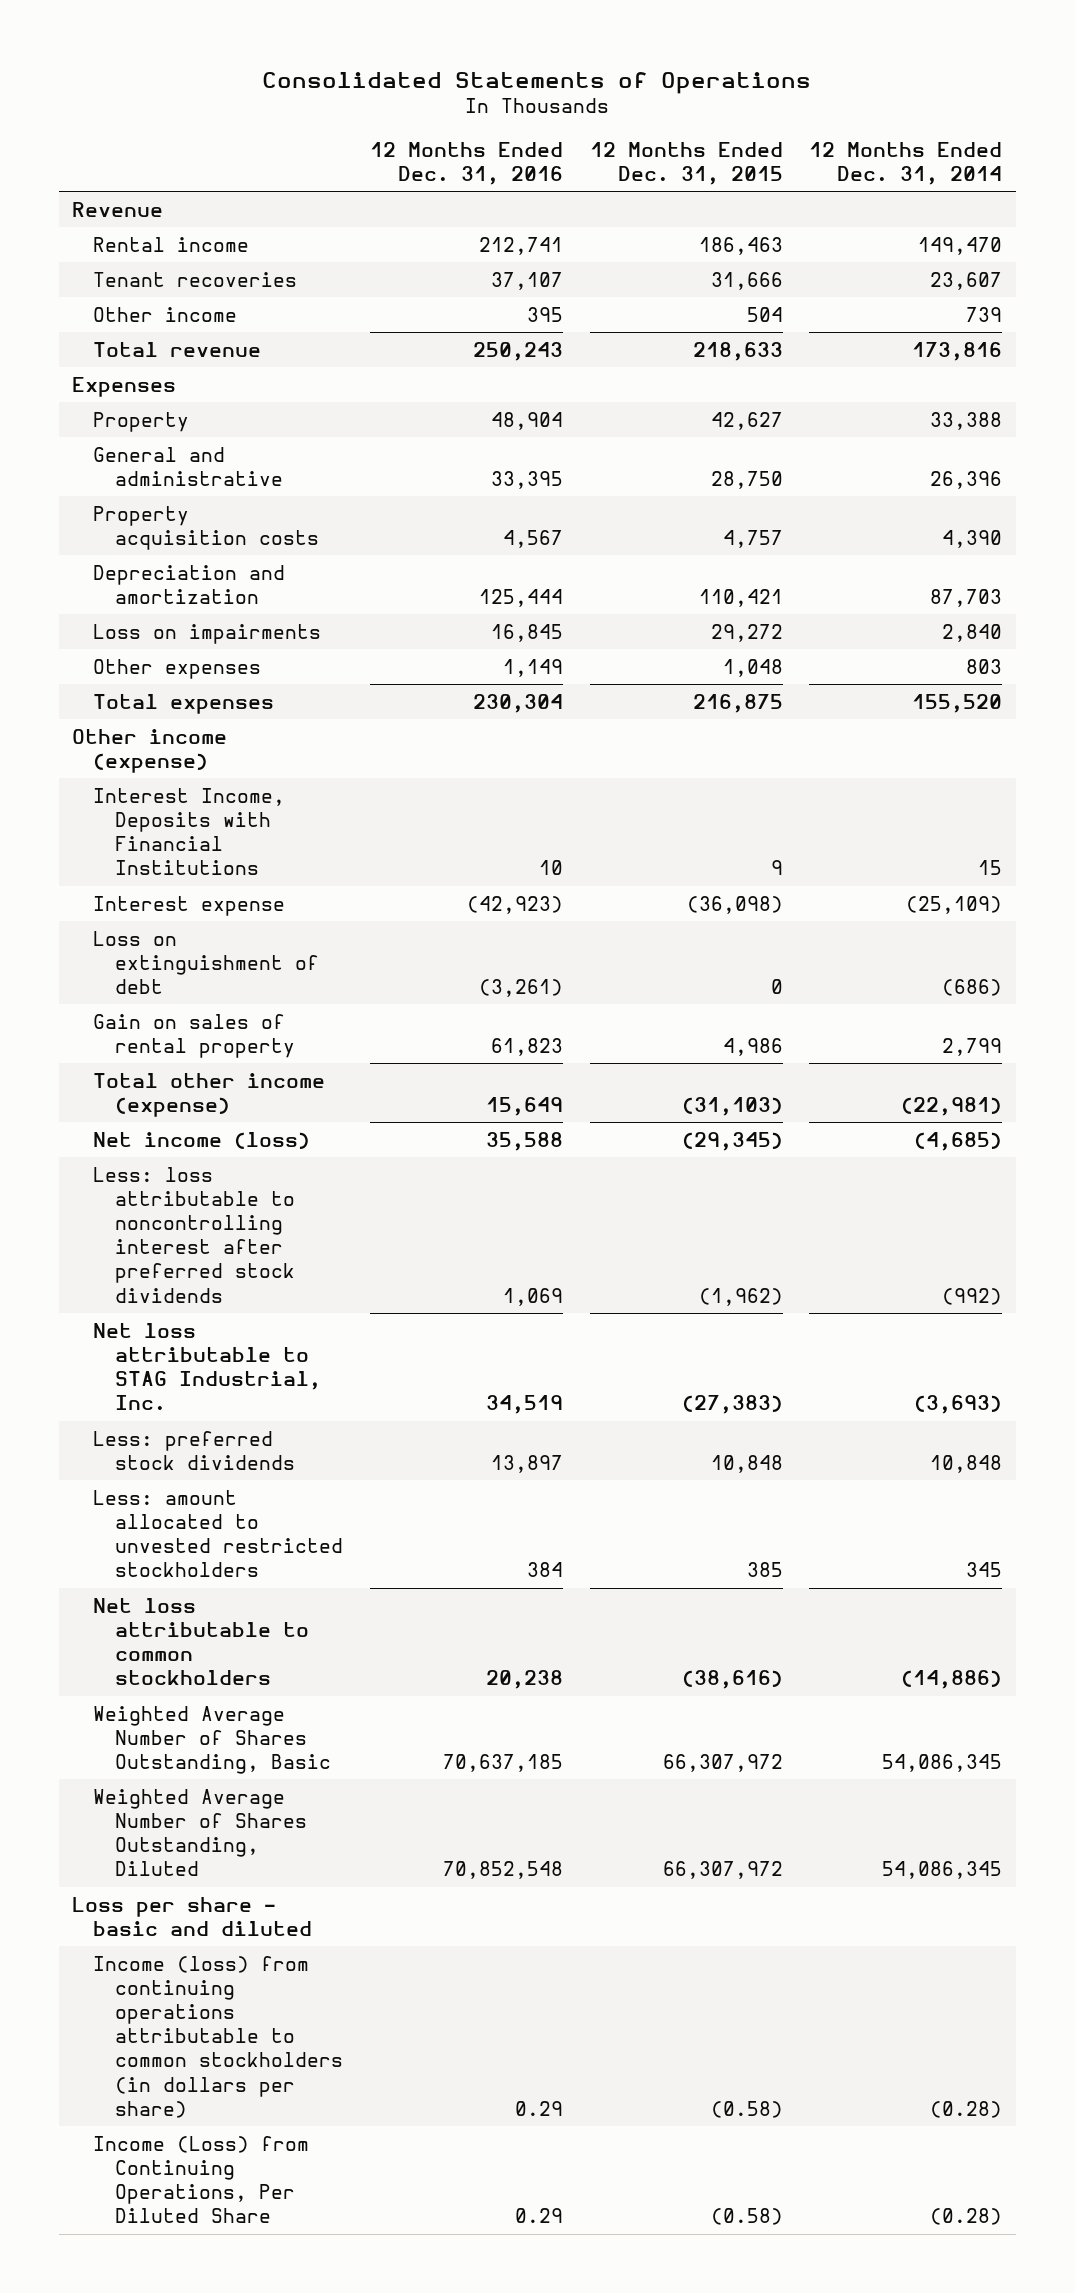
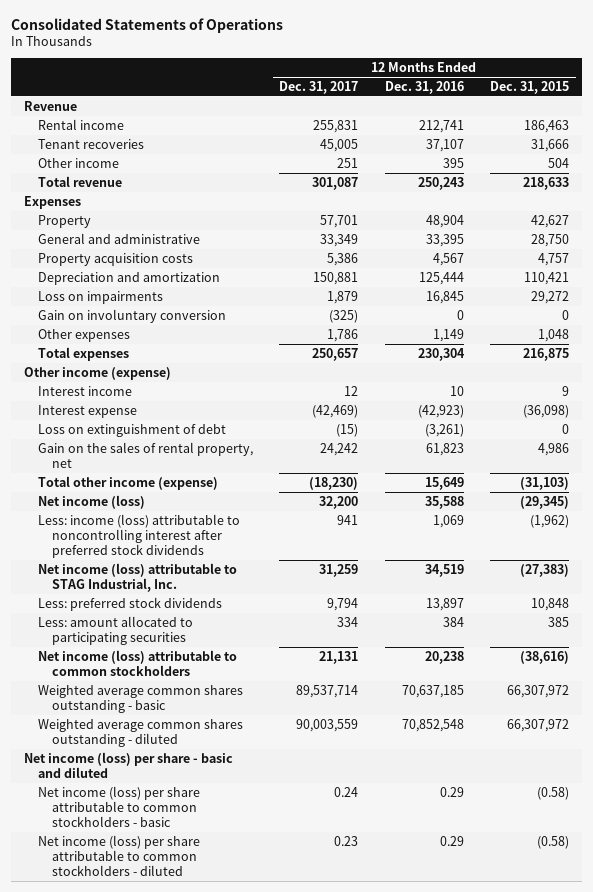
[809,141,1003,185] 12 Months Ended Dec. 31, 2014 -> none
none -> [279,80,359,94] Dec. 31, 2017
none -> [38,308,227,323] Gain on involuntary conversion
[93,787,286,876] Interest Income, Deposits with Financial Institutions -> [38,385,133,396] Interest income
[93,1013,295,1058] Gain on sales of rental property -> [38,441,254,469] Gain on the sales of rental property, net
[93,1166,295,1303] Less: loss attributable to noncontrolling interest after preferred stock dividends -> [38,513,241,559] Less: income (loss) attributable to noncontrolling interest after preferred stock dividends
[93,1322,321,1411] Net loss attributable to STAG Industrial, Inc. -> [38,562,238,593] Net income (loss) attributable to STAG Industrial, Inc.
[93,1489,343,1578] Less: amount allocated to unvested restricted stockholders -> [38,615,194,646] Less: amount allocated to participating securities
[93,1597,309,1686] Net loss attributable to common stockholders -> [38,649,238,677] Net income (loss) attributable to common stockholders
[93,1705,331,1775] Weighted Average Number of Shares Outstanding, Basic -> [38,684,244,714] Weighted average common shares outstanding - basic
[93,1788,307,1877] Weighted Average Number of Shares Outstanding, Diluted -> [38,718,244,748] Weighted average common shares outstanding - diluted
[72,1896,313,1936] Loss per share - basic and diluted -> [23,751,233,779] Net income (loss) per share - basic and diluted
[93,1955,343,2118] Income (loss) from continuing operations attributable to common stockholders (in dollars per share) -> [38,785,201,828] Net income (loss) per share attributable to common stockholders - basic
[93,2135,310,2224] Income (Loss) from Continuing Operations, Per Diluted Share -> [38,834,201,877] Net income (loss) per share attributable to common stockholders - diluted

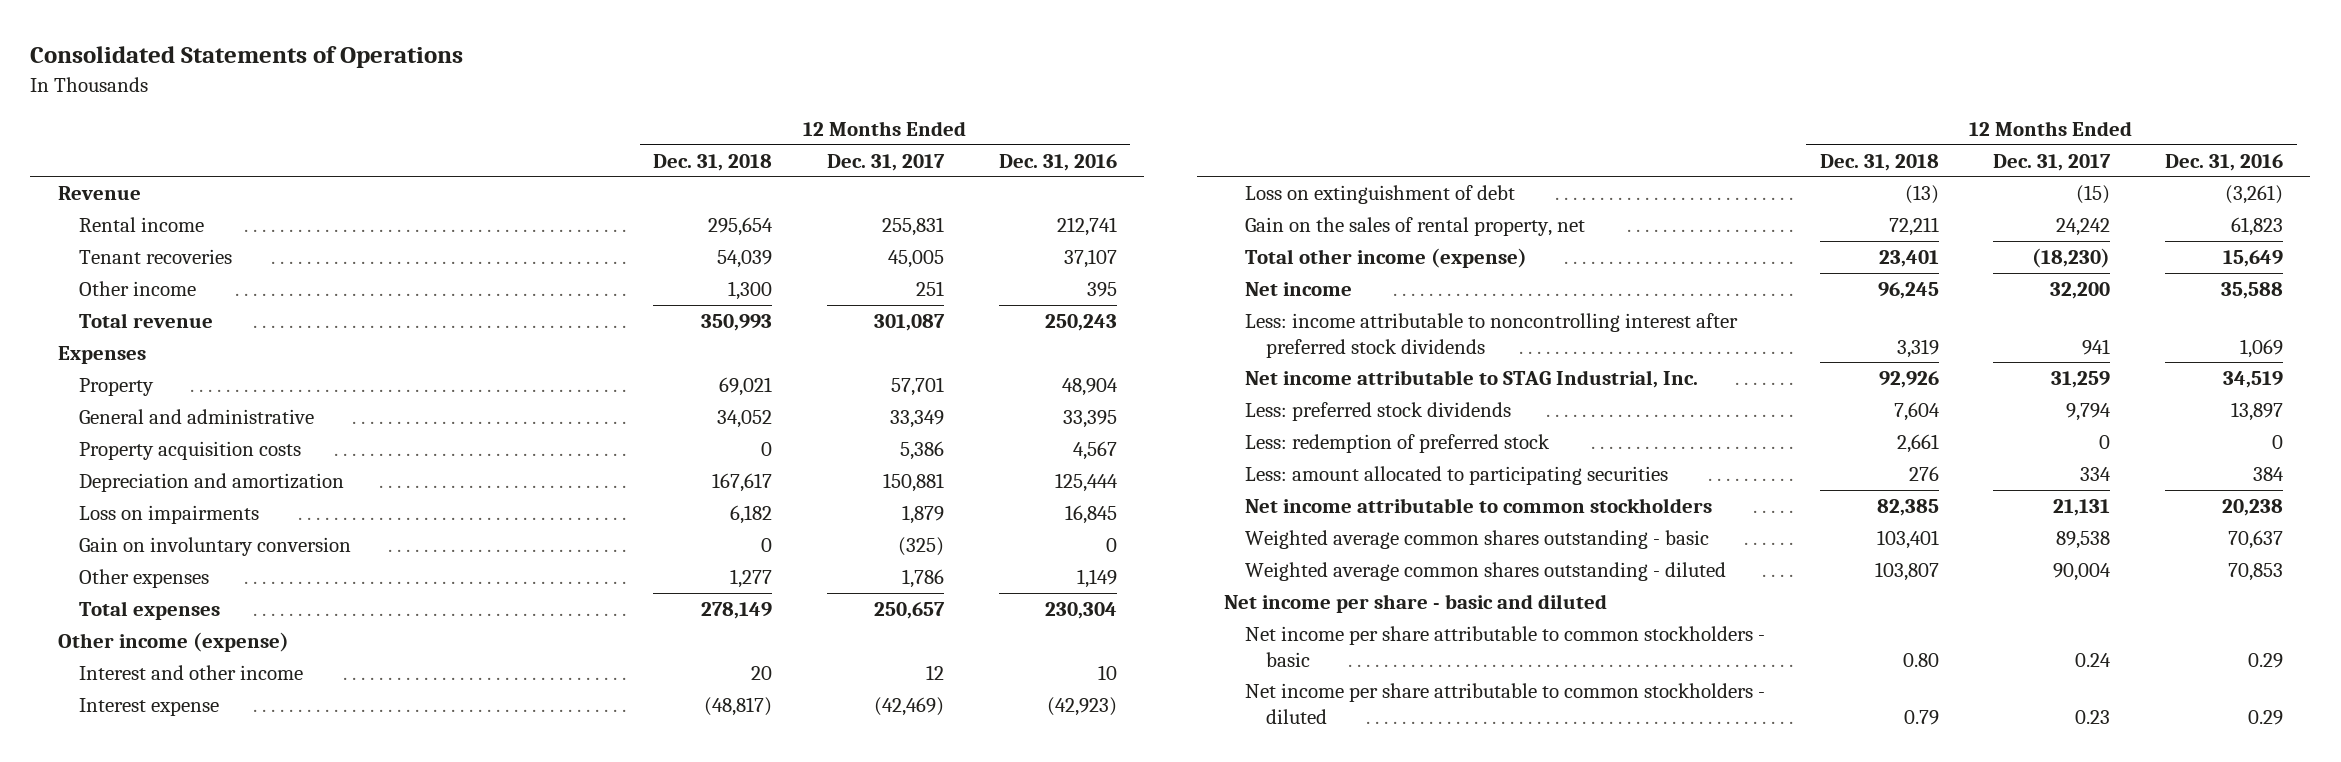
[490,80,570,94] Dec. 31, 2015 -> none
none -> [653,153,773,171] Dec. 31, 2018
[38,385,133,396] Interest income -> [78,665,303,681] Interest and other income
[38,494,146,509] Net income (loss) -> [1245,282,1353,297] Net income
[38,513,241,559] Less: income (loss) attributable to noncontrolling interest after preferred stock dividends -> [1245,313,1739,358] Less: income attributable to noncontrolling interest after preferred stock dividends
[38,562,238,593] Net income (loss) attributable to STAG Industrial, Inc. -> [1245,370,1699,389] Net income attributable to STAG Industrial, Inc.
none -> [1245,434,1551,454] Less: redemption of preferred stock
[38,649,238,677] Net income (loss) attributable to common stockholders -> [1245,498,1713,514] Net income attributable to common stockholders
[296,684,359,698] 89,537,714 -> [2056,531,2111,550] 89,538
[401,684,464,698] 70,637,185 -> [2228,530,2284,550] 70,637
[296,718,359,732] 90,003,559 -> [2053,563,2112,582] 90,004
[401,718,464,732] 70,852,548 -> [2228,563,2284,582] 70,853
[23,751,233,779] Net income (loss) per share - basic and diluted -> [1224,594,1608,614] Net income per share - basic and diluted
[38,785,201,828] Net income (loss) per share attributable to common stockholders - basic -> [1245,626,1766,667] Net income per share attributable to common stockholders - basic
[38,834,201,877] Net income (loss) per share attributable to common stockholders - diluted -> [1245,683,1766,724] Net income per share attributable to common stockholders - diluted

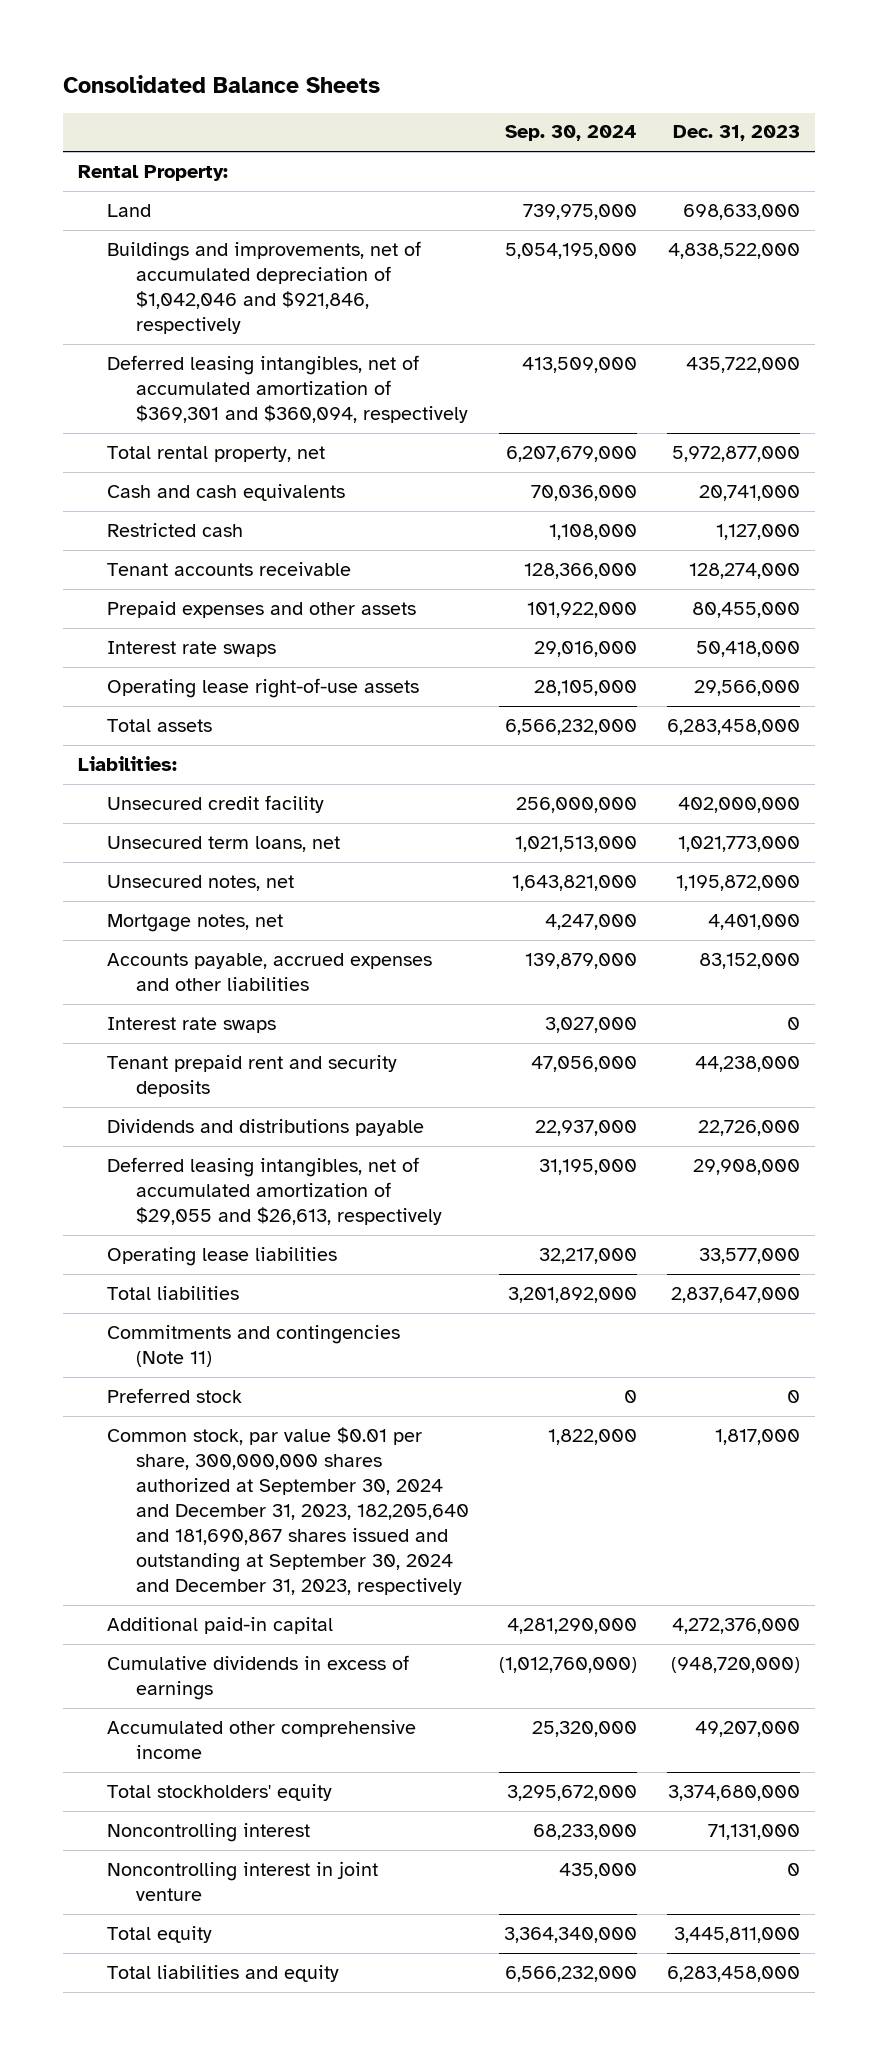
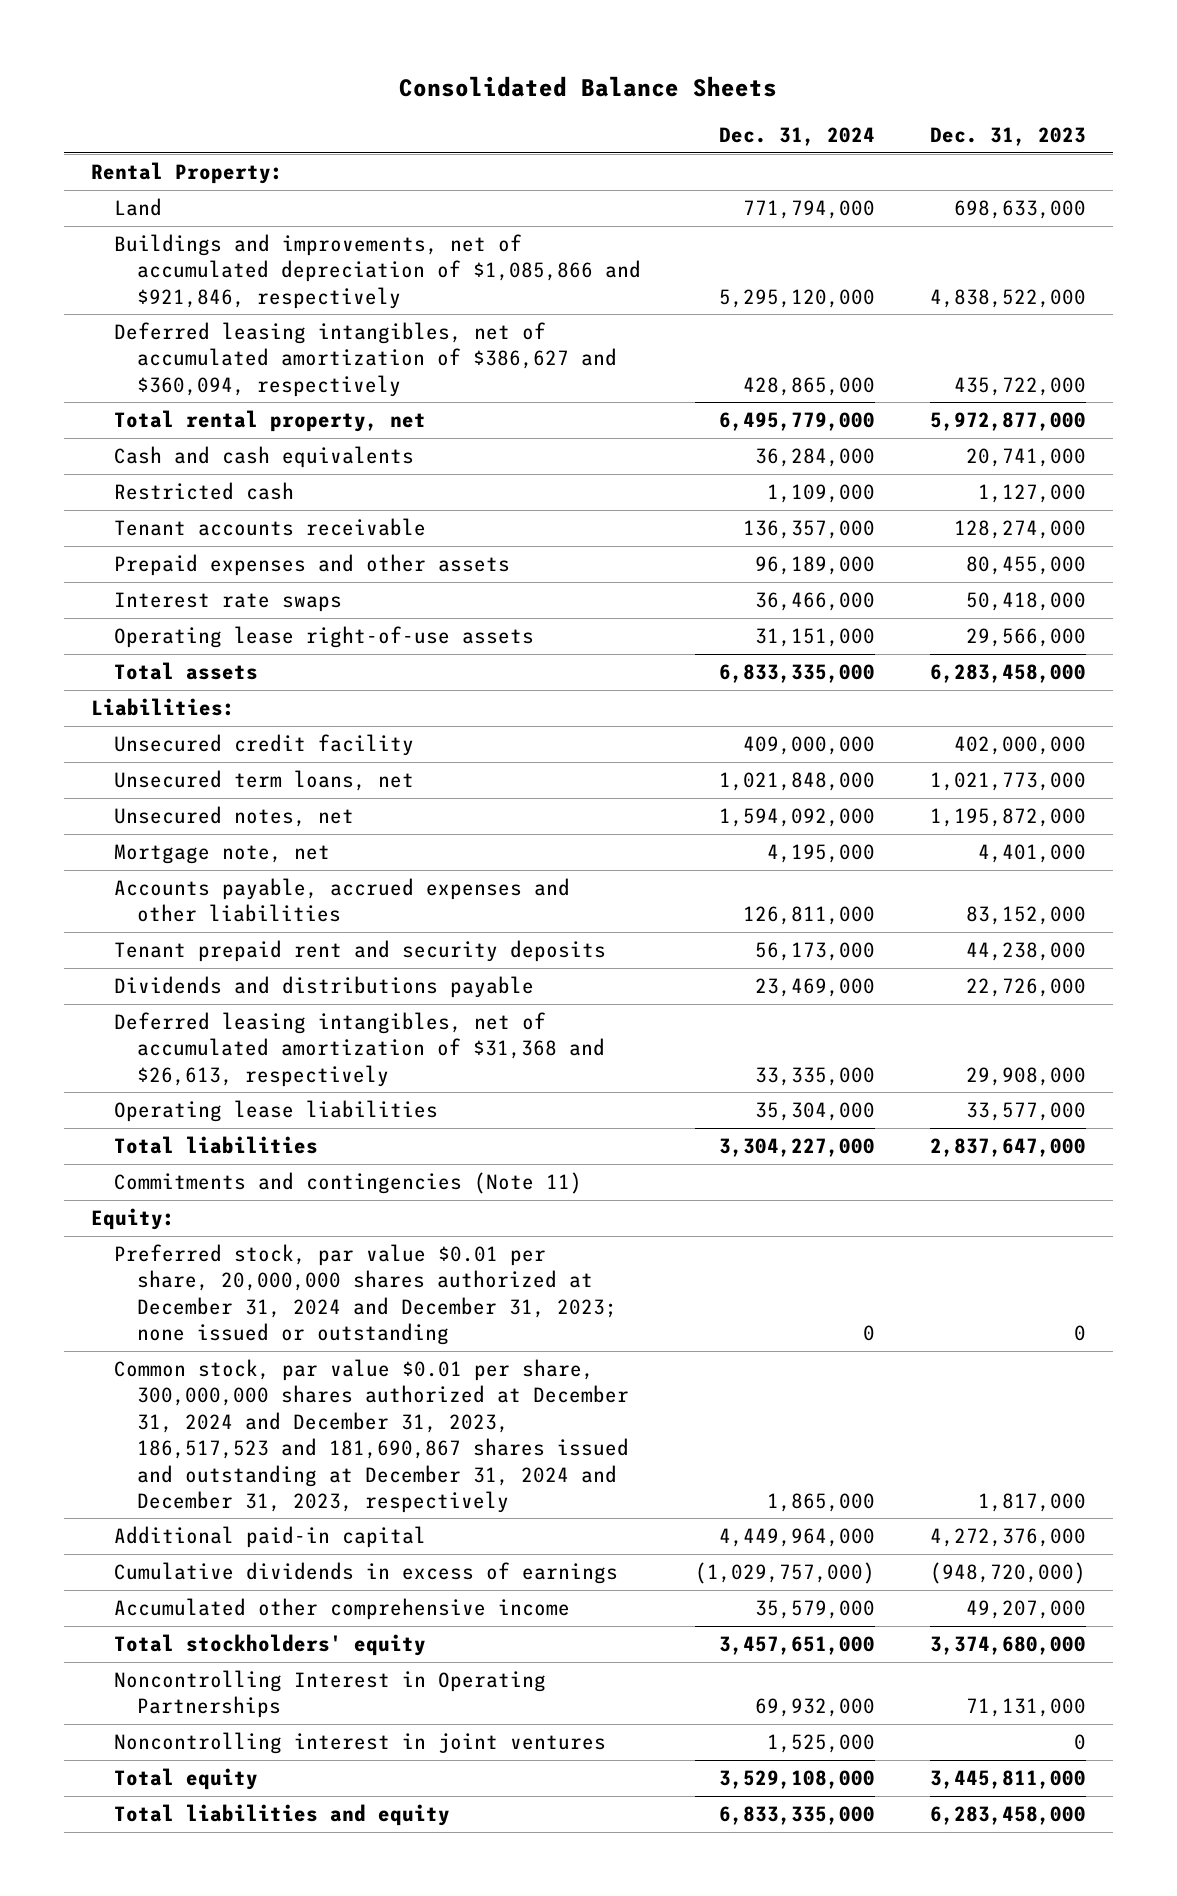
[505,125,638,142] Sep. 30, 2024 -> none
none -> [719,126,876,146] Dec. 31, 2024
[107,240,422,335] Buildings and improvements, net of accumulated depreciation of $1,042,046 and $921,846, respectively -> [113,234,641,309] Buildings and improvements, net of accumulated depreciation of $1,085,866 and $921,846, respectively
[107,354,469,424] Deferred leasing intangibles, net of accumulated amortization of $369,301 and $360,094, respectively -> [113,322,617,397] Deferred leasing intangibles, net of accumulated amortization of $386,627 and $360,094, respectively
[107,913,284,932] Mortgage notes, net -> [113,844,330,865] Mortgage note, net
[107,1016,277,1033] Interest rate swaps -> none
[107,1156,443,1226] Deferred leasing intangibles, net of accumulated amortization of $29,055 and $26,613, respectively -> [113,1012,605,1087] Deferred leasing intangibles, net of accumulated amortization of $31,368 and $26,613, respectively
none -> [91,1208,176,1231] Equity:
[107,1387,243,1403] Preferred stock -> [113,1244,617,1346] Preferred stock, par value $0.01 per share, 20,000,000 shares authorized at December 31, 2024 and December 31, 2023; none issued or outstanding
[107,1426,470,1596] Common stock, par value $0.01 per share, 300,000,000 shares authorized at September 30, 2024 and December 31, 2023, 182,205,640 and 181,690,867 shares issued and outstanding at September 30, 2024 and December 31, 2023, respectively -> [113,1359,629,1513] Common stock, par value $0.01 per share, 300,000,000 shares authorized at December 31, 2024 and December 31, 2023, 186,517,523 and 181,690,867 shares issued and outstanding at December 31, 2024 and December 31, 2023, respectively
[107,1822,311,1842] Noncontrolling interest -> [113,1670,546,1719] Noncontrolling Interest in Operating Partnerships
[107,1860,379,1901] Noncontrolling interest in joint venture -> [113,1732,606,1755] Noncontrolling interest in joint ventures

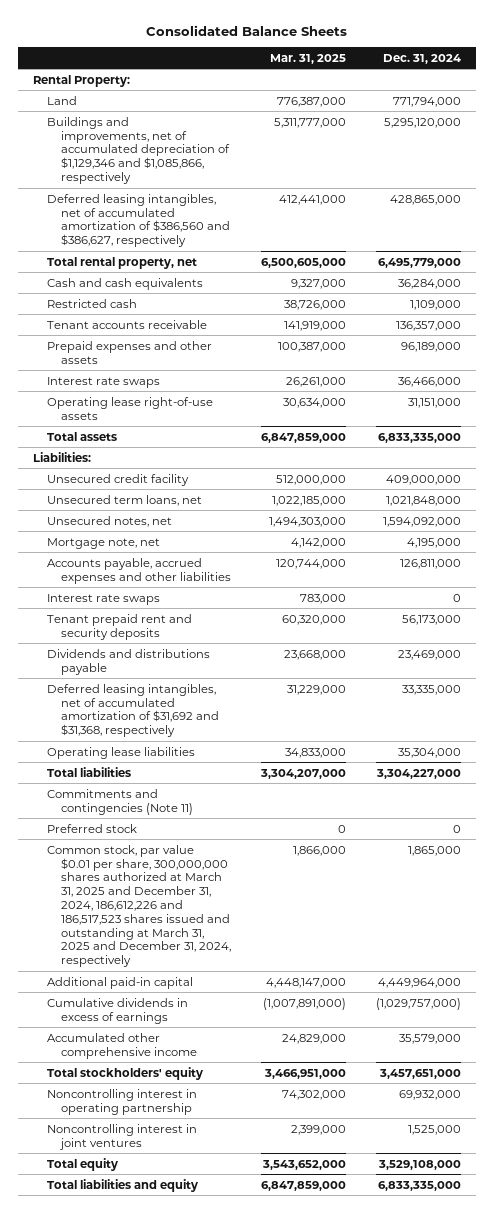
[929,126,1086,146] Dec. 31, 2023 -> none
none -> [270,53,347,64] Mar. 31, 2025
[113,234,641,309] Buildings and improvements, net of accumulated depreciation of $1,085,866 and $921,846, respectively -> [47,116,231,184] Buildings and improvements, net of accumulated depreciation of $1,129,346 and $1,085,866, respectively
[113,322,617,397] Deferred leasing intangibles, net of accumulated amortization of $386,627 and $360,094, respectively -> [47,193,231,248] Deferred leasing intangibles, net of accumulated amortization of $386,560 and $386,627, respectively
none -> [47,593,161,605] Interest rate swaps
[113,1012,605,1087] Deferred leasing intangibles, net of accumulated amortization of $31,368 and $26,613, respectively -> [47,683,220,738] Deferred leasing intangibles, net of accumulated amortization of $31,692 and $31,368, respectively
[91,1208,176,1231] Equity: -> none
[113,1244,617,1346] Preferred stock, par value $0.01 per share, 20,000,000 shares authorized at December 31, 2024 and December 31, 2023; none issued or outstanding -> [47,823,138,833] Preferred stock
[113,1359,629,1513] Common stock, par value $0.01 per share, 300,000,000 shares authorized at December 31, 2024 and December 31, 2023, 186,517,523 and 181,690,867 shares issued and outstanding at December 31, 2024 and December 31, 2023, respectively -> [47,844,232,968] Common stock, par value $0.01 per share, 300,000,000 shares authorized at March 31, 2025 and December 31, 2024, 186,612,226 and 186,517,523 shares issued and outstanding at March 31, 2025 and December 31, 2024, respectively
[113,1670,546,1719] Noncontrolling Interest in Operating Partnerships -> [47,1088,198,1115] Noncontrolling interest in operating partnership

